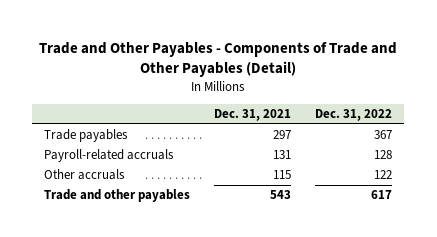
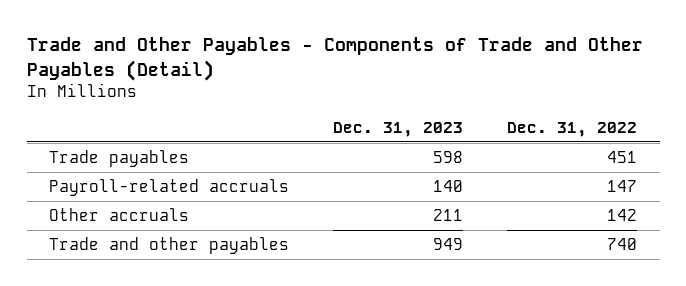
[214,109,292,122] Dec. 31, 2021 -> none
none -> [333,121,464,137] Dec. 31, 2023
[374,130,393,140] 367 -> [607,151,638,164] 451
[374,150,393,160] 128 -> [607,180,638,193] 147
[374,170,393,180] 122 -> [607,209,638,222] 142
[371,190,393,200] 617 -> [607,238,638,251] 740

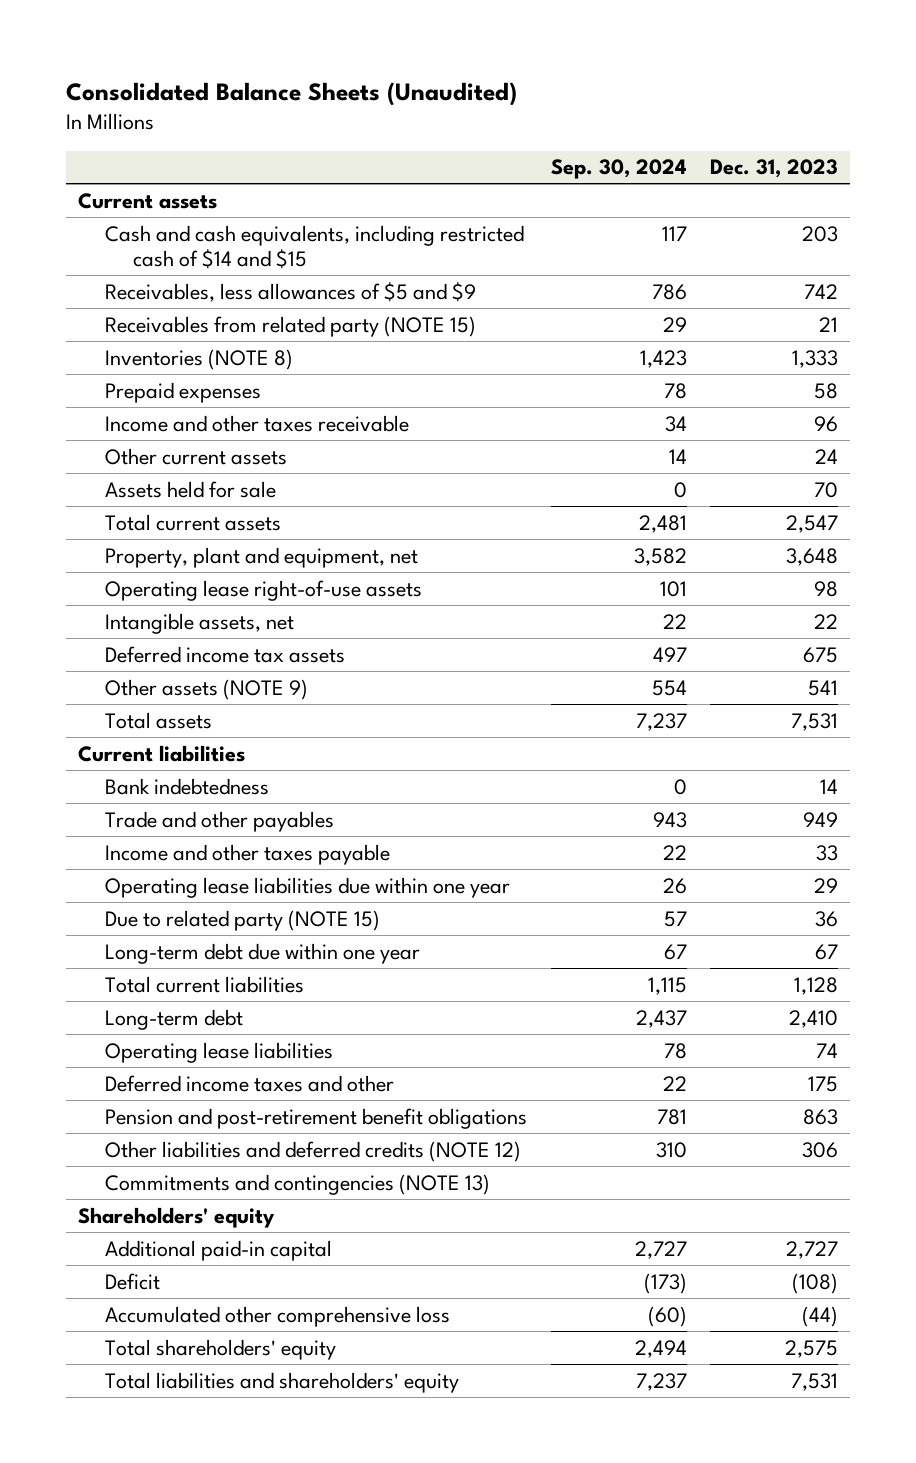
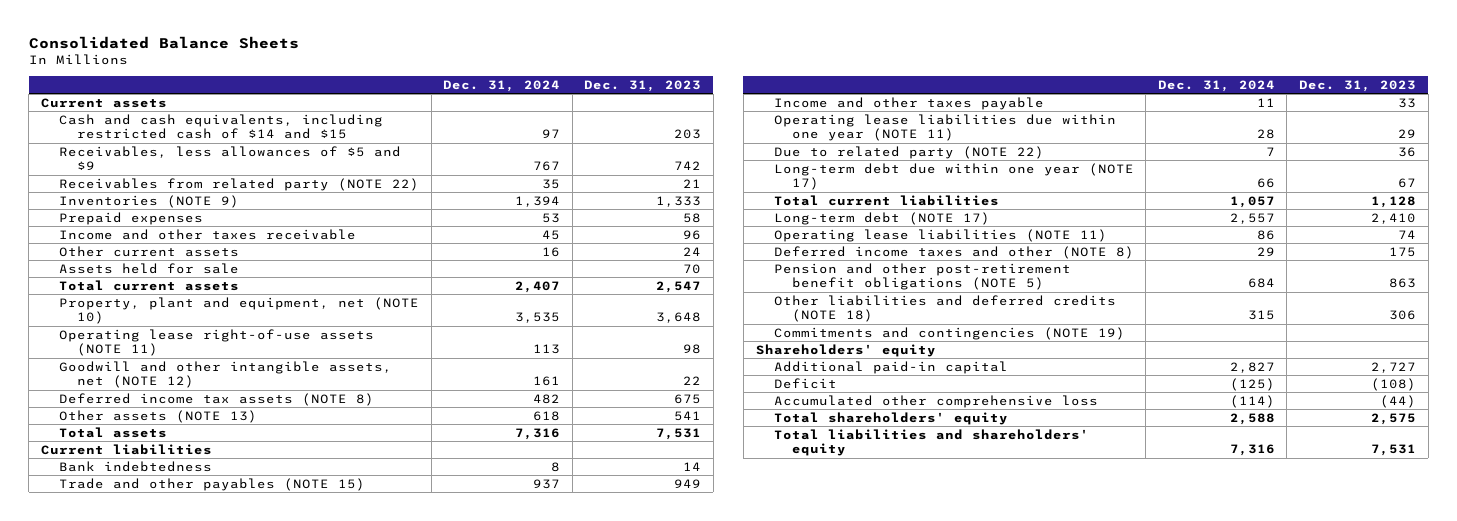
[65,81,517,106] Consolidated Balance Sheets (Unaudited) -> [28,35,299,49] Consolidated Balance Sheets
[550,159,687,180] Sep. 30, 2024 -> none
none -> [443,79,561,92] Dec. 31, 2024
[105,315,477,337] Receivables from related party (NOTE 15) -> [59,177,420,191] Receivables from related party (NOTE 22)
[105,348,294,370] Inventories (NOTE 8) -> [59,194,240,208] Inventories (NOTE 9)
[105,612,295,634] Intangible assets, net -> none
[105,546,419,568] Property, plant and equipment, net -> [59,296,420,325] Property, plant and equipment, net (NOTE 10)
[105,579,423,601] Operating lease right-of-use assets -> [59,328,375,357] Operating lease right-of-use assets (NOTE 11)
none -> [59,360,393,389] Goodwill and other intangible assets, net (NOTE 12)
[105,645,346,663] Deferred income tax assets -> [59,392,375,406] Deferred income tax assets (NOTE 8)
[105,678,309,700] Other assets (NOTE 9) -> [59,409,258,423] Other assets (NOTE 13)
[105,810,335,832] Trade and other payables -> [59,477,366,491] Trade and other payables (NOTE 15)
[105,876,511,898] Operating lease liabilities due within one year -> [773,113,1116,142] Operating lease liabilities due within one year (NOTE 11)
[105,909,381,931] Due to related party (NOTE 15) -> [773,145,1044,159] Due to related party (NOTE 22)
[105,942,421,964] Long-term debt due within one year -> [773,162,1134,191] Long-term debt due within one year (NOTE 17)
[105,1008,244,1030] Long-term debt -> [773,211,990,225] Long-term debt (NOTE 17)
[105,1041,334,1063] Operating lease liabilities -> [773,228,1107,242] Operating lease liabilities (NOTE 11)
[105,1074,395,1092] Deferred income taxes and other -> [773,245,1134,259] Deferred income taxes and other (NOTE 8)
[105,1107,528,1129] Pension and post-retirement benefit obligations -> [773,262,1071,291] Pension and other post-retirement benefit obligations (NOTE 5)
[105,1140,522,1162] Other liabilities and deferred credits (NOTE 12) -> [773,294,1116,323] Other liabilities and deferred credits (NOTE 18)
[105,1173,491,1195] Commitments and contingencies (NOTE 13) -> [773,326,1125,340] Commitments and contingencies (NOTE 19)

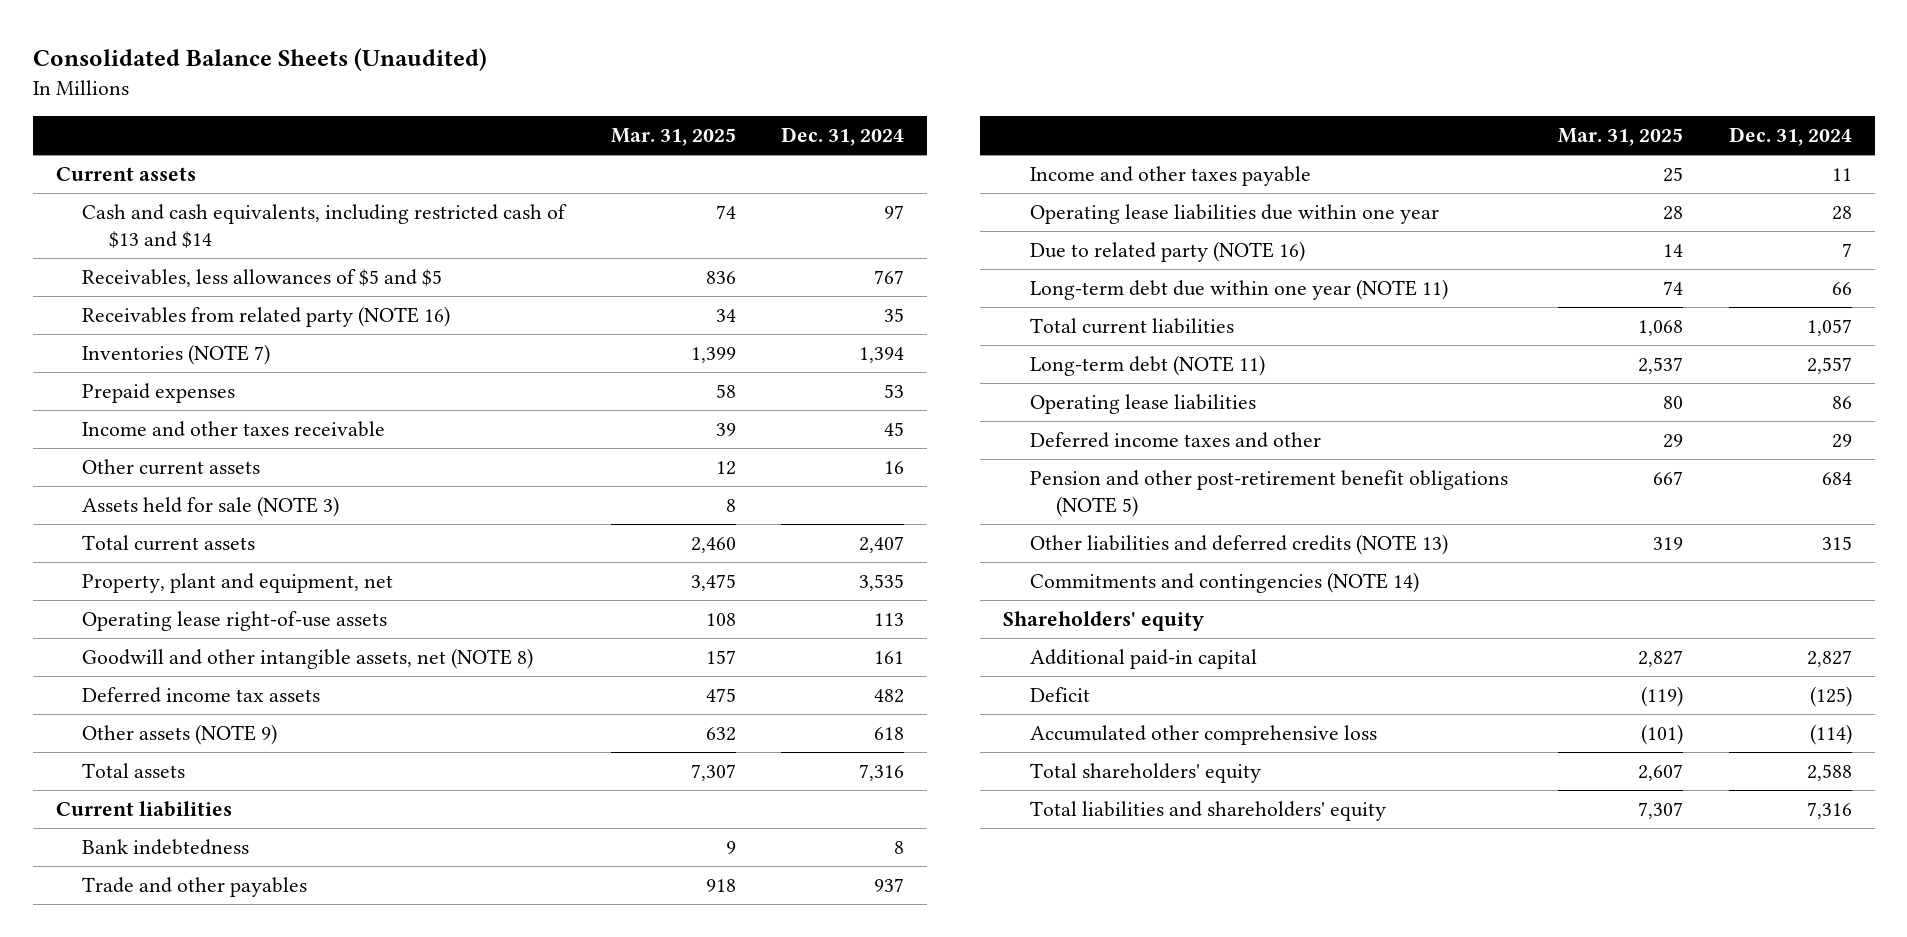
[28,35,299,49] Consolidated Balance Sheets -> [32,48,487,72] Consolidated Balance Sheets (Unaudited)
[584,79,702,92] Dec. 31, 2023 -> none
none -> [610,128,736,147] Mar. 31, 2025
[59,113,384,140] Cash and cash equivalents, including restricted cash of $14 and $15 -> [82,203,568,249] Cash and cash equivalents, including restricted cash of $13 and $14
[59,145,402,171] Receivables, less allowances of $5 and $9 -> [82,268,443,287] Receivables, less allowances of $5 and $5
[59,177,420,191] Receivables from related party (NOTE 22) -> [82,305,451,327] Receivables from related party (NOTE 16)
[59,194,240,208] Inventories (NOTE 9) -> [82,343,271,365] Inventories (NOTE 7)
[59,262,240,274] Assets held for sale -> [82,495,340,517] Assets held for sale (NOTE 3)
[59,296,420,325] Property, plant and equipment, net (NOTE 10) -> [82,572,394,593] Property, plant and equipment, net
[59,328,375,357] Operating lease right-of-use assets (NOTE 11) -> [82,610,388,631] Operating lease right-of-use assets
[59,360,393,389] Goodwill and other intangible assets, net (NOTE 12) -> [82,647,534,669] Goodwill and other intangible assets, net (NOTE 8)
[59,392,375,406] Deferred income tax assets (NOTE 8) -> [82,686,321,703] Deferred income tax assets
[59,409,258,423] Other assets (NOTE 13) -> [82,723,278,745] Other assets (NOTE 9)
[59,477,366,491] Trade and other payables (NOTE 15) -> [82,876,308,897] Trade and other payables
[773,113,1116,142] Operating lease liabilities due within one year (NOTE 11) -> [1029,203,1439,224] Operating lease liabilities due within one year
[773,145,1044,159] Due to related party (NOTE 22) -> [1029,240,1305,262] Due to related party (NOTE 16)
[773,162,1134,191] Long-term debt due within one year (NOTE 17) -> [1029,278,1448,300] Long-term debt due within one year (NOTE 11)
[773,211,990,225] Long-term debt (NOTE 17) -> [1029,354,1265,376] Long-term debt (NOTE 11)
[773,228,1107,242] Operating lease liabilities (NOTE 11) -> [1029,393,1256,414] Operating lease liabilities
[773,245,1134,259] Deferred income taxes and other (NOTE 8) -> [1029,431,1321,448] Deferred income taxes and other
[773,294,1116,323] Other liabilities and deferred credits (NOTE 18) -> [1029,533,1448,555] Other liabilities and deferred credits (NOTE 13)
[773,326,1125,340] Commitments and contingencies (NOTE 19) -> [1029,571,1419,593] Commitments and contingencies (NOTE 14)

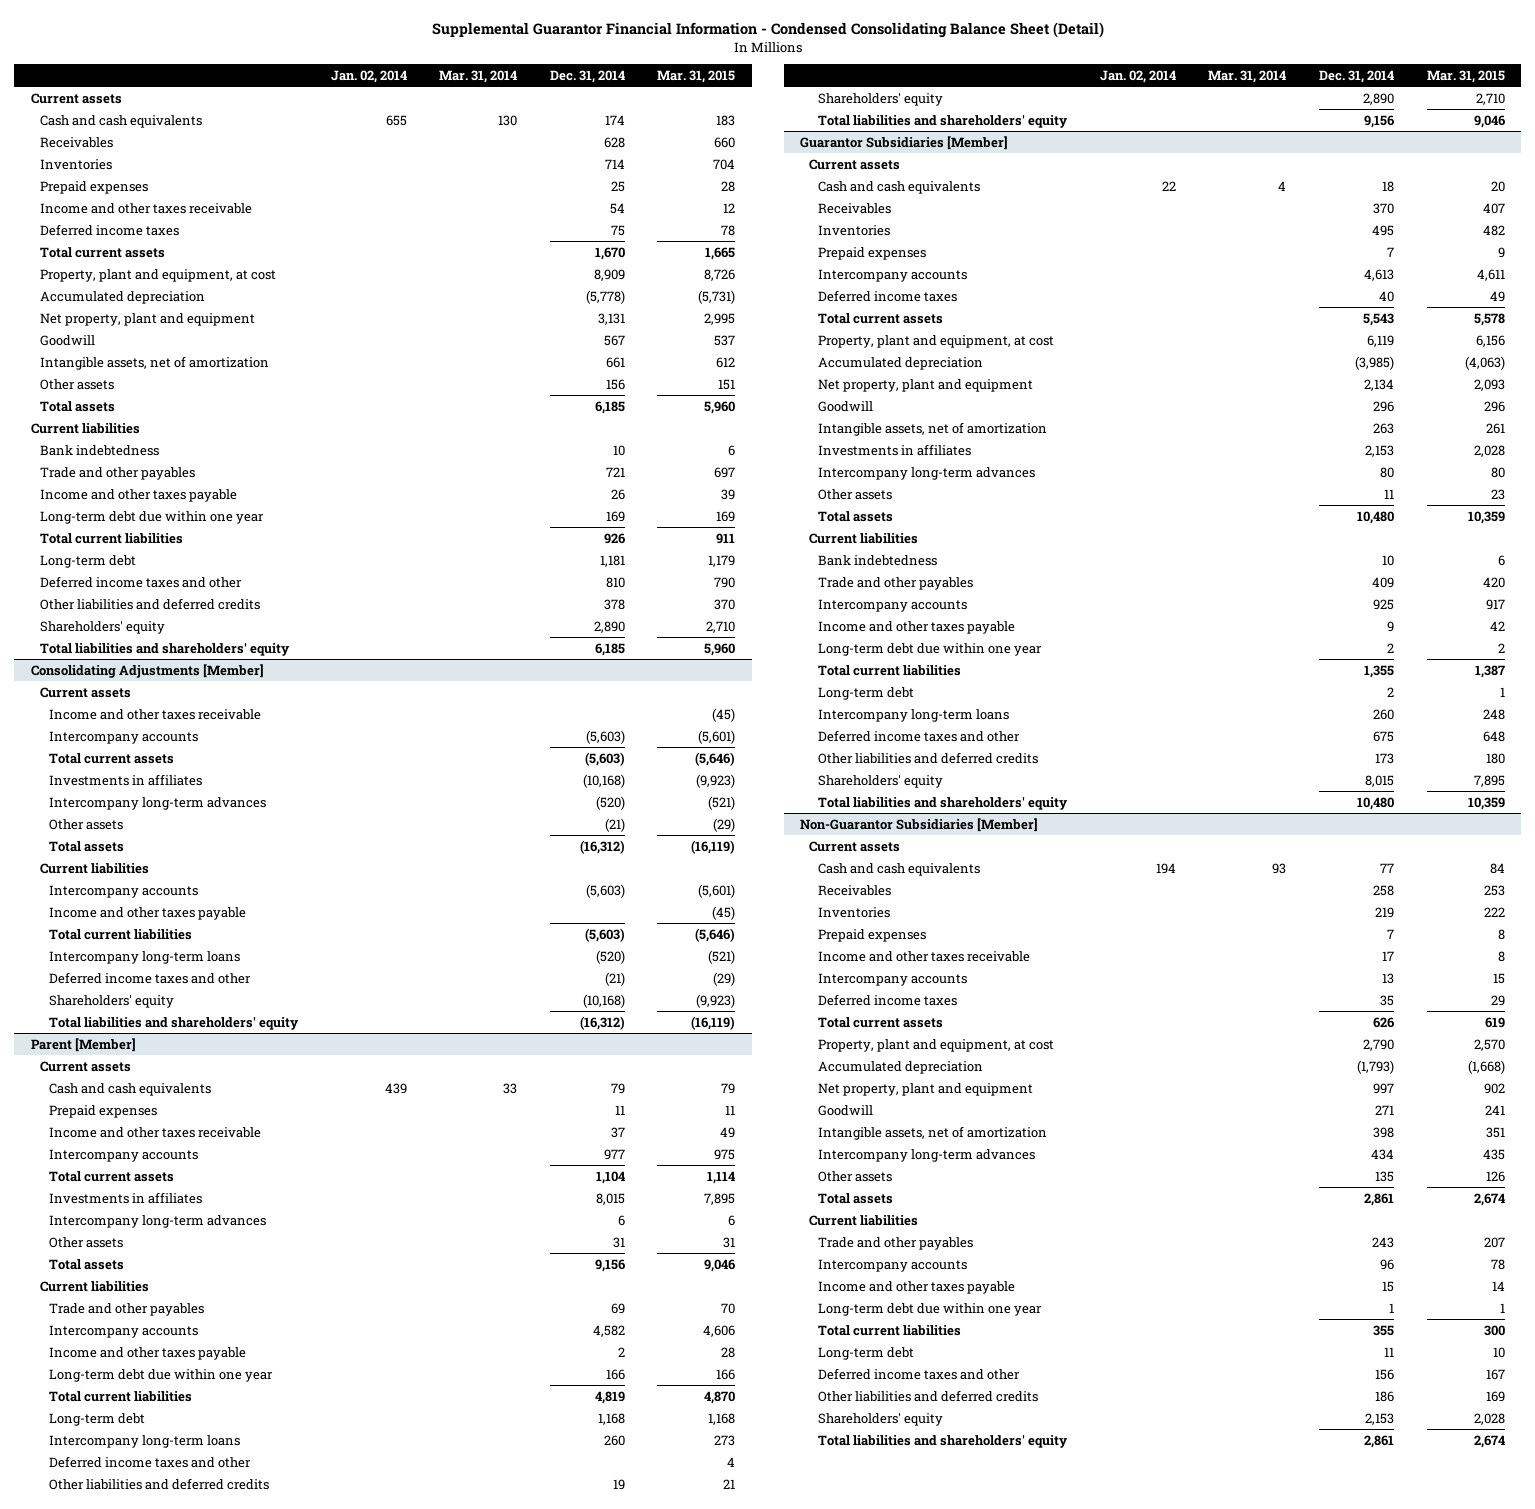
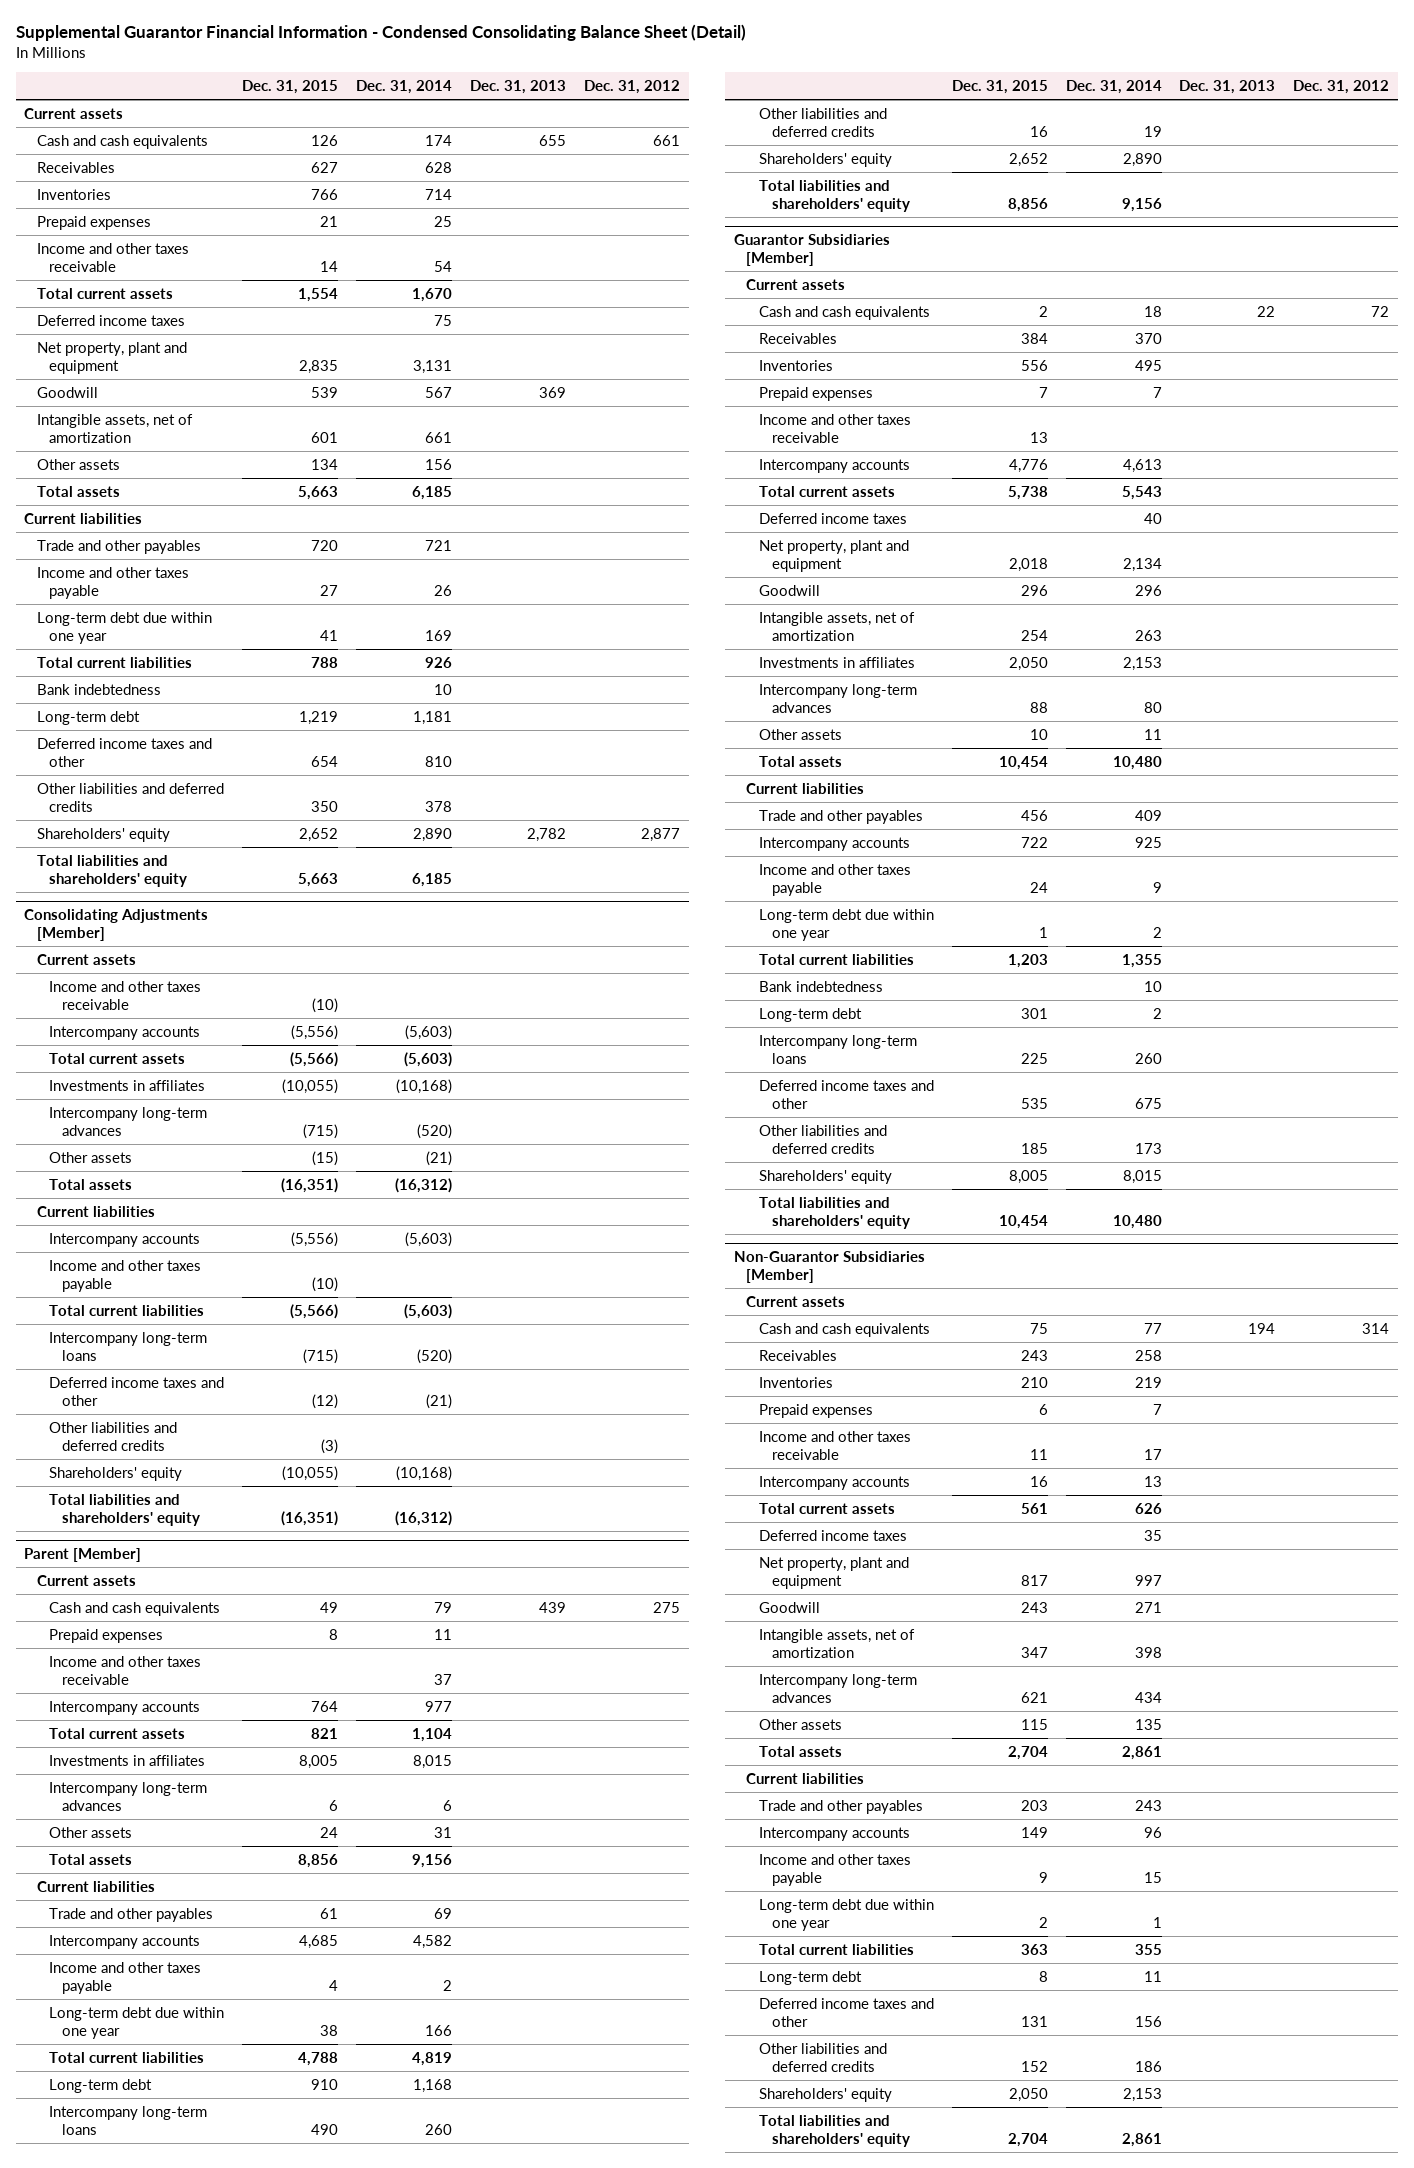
[330,69,407,83] Jan. 02, 2014 -> none
[439,69,518,83] Mar. 31, 2014 -> none
[657,69,736,83] Mar. 31, 2015 -> none
none -> [242,80,339,95] Dec. 31, 2015
none -> [469,80,566,95] Dec. 31, 2013
none -> [583,80,680,95] Dec. 31, 2012
[39,268,276,282] Property, plant and equipment, at cost -> none
[39,290,205,304] Accumulated depreciation -> none
[39,223,179,236] Deferred income taxes -> [36,314,185,326] Deferred income taxes
[39,444,159,456] Bank indebtedness -> [36,683,161,695] Bank indebtedness
none -> [49,1421,178,1452] Other liabilities and deferred credits
[49,1455,252,1468] Deferred income taxes and other -> none
none -> [759,413,912,444] Income and other taxes receivable
[818,334,1055,348] Property, plant and equipment, at cost -> none
[818,356,984,370] Accumulated depreciation -> none
[818,289,958,302] Deferred income taxes -> [759,512,908,524] Deferred income taxes
[818,554,938,566] Bank indebtedness -> [759,980,884,992] Bank indebtedness
[818,1038,1055,1052] Property, plant and equipment, at cost -> none
[818,1060,984,1074] Accumulated depreciation -> none
[818,993,958,1006] Deferred income taxes -> [759,1529,908,1541] Deferred income taxes

